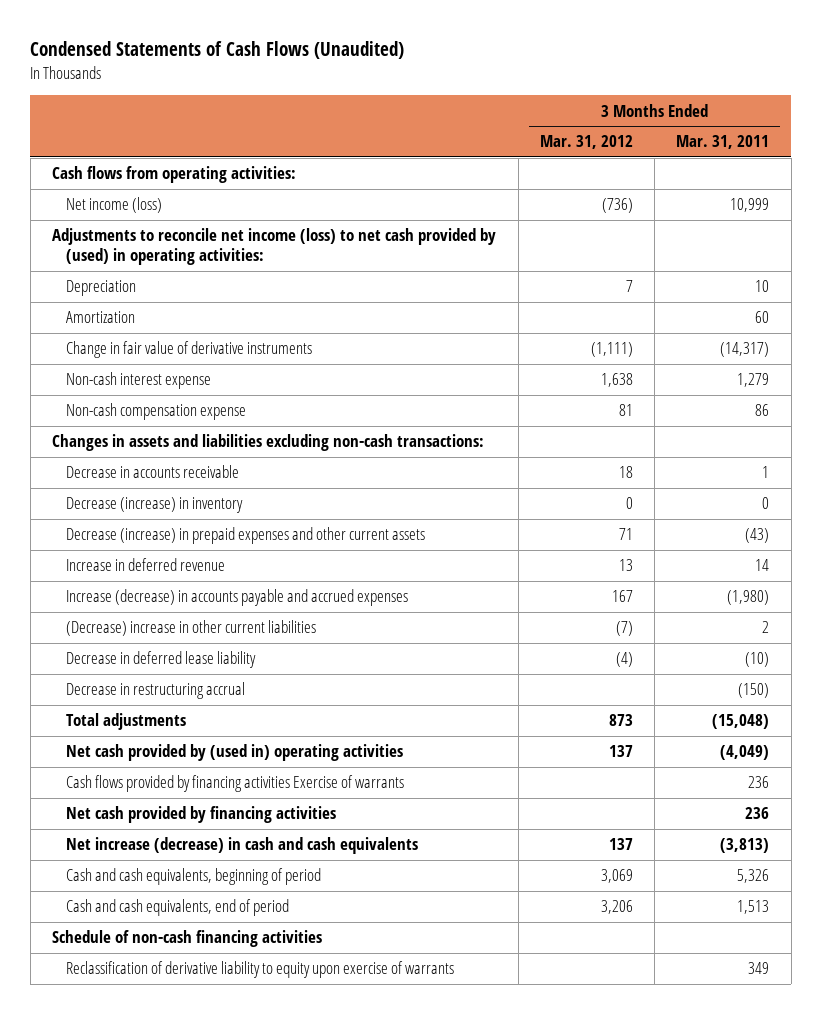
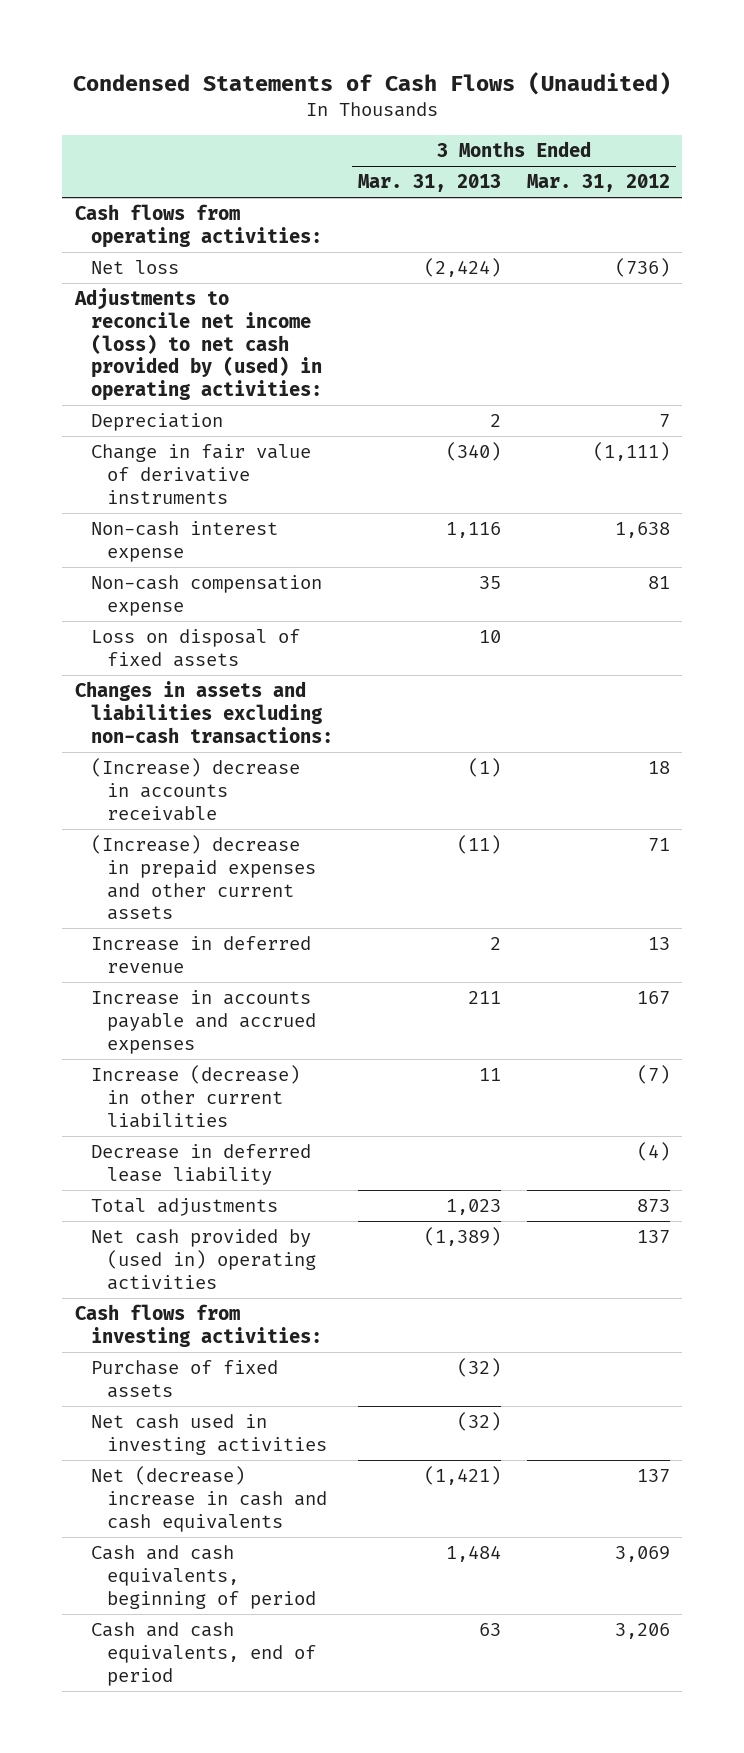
[676,135,770,150] Mar. 31, 2011 -> none
none -> [358,174,502,193] Mar. 31, 2013
[66,197,163,214] Net income (loss) -> [90,260,179,275] Net loss
[66,311,136,324] Amortization -> none
none -> [90,629,300,667] Loss on disposal of fixed assets
[66,497,244,514] Decrease (increase) in inventory -> none
[66,465,240,479] Decrease in accounts receivable -> [90,758,300,821] (Increase) decrease in accounts receivable
[66,527,426,545] Decrease (increase) in prepaid expenses and other current assets -> [90,835,317,921] (Increase) decrease in prepaid expenses and other current assets
[66,589,409,607] Increase (decrease) in accounts payable and accrued expenses -> [90,990,317,1054] Increase in accounts payable and accrued expenses
[66,620,317,637] (Decrease) increase in other current liabilities -> [90,1065,300,1128] Increase (decrease) in other current liabilities
[66,682,246,700] Decrease in restructuring accrual -> none
[66,775,405,793] Cash flows provided by financing activities Exercise of warrants -> none
[66,806,337,824] Net cash provided by financing activities -> none
none -> [74,1304,322,1347] Cash flows from investing activities:
none -> [90,1360,278,1398] Purchase of fixed assets
none -> [90,1414,328,1455] Net cash used in investing activities
[66,837,419,855] Net increase (decrease) in cash and cash equivalents -> [90,1466,328,1532] Net (decrease) increase in cash and cash equivalents
[52,930,323,948] Schedule of non-cash financing activities -> none
[66,961,455,979] Reclassification of derivative liability to equity upon exercise of warrants -> none

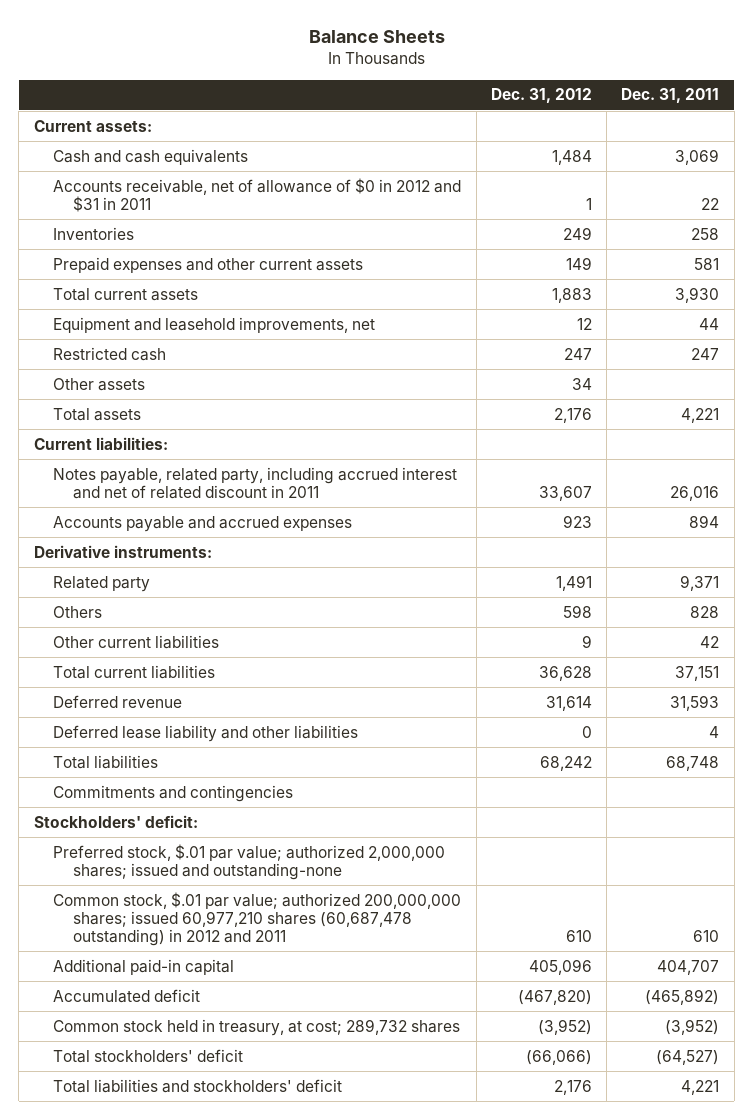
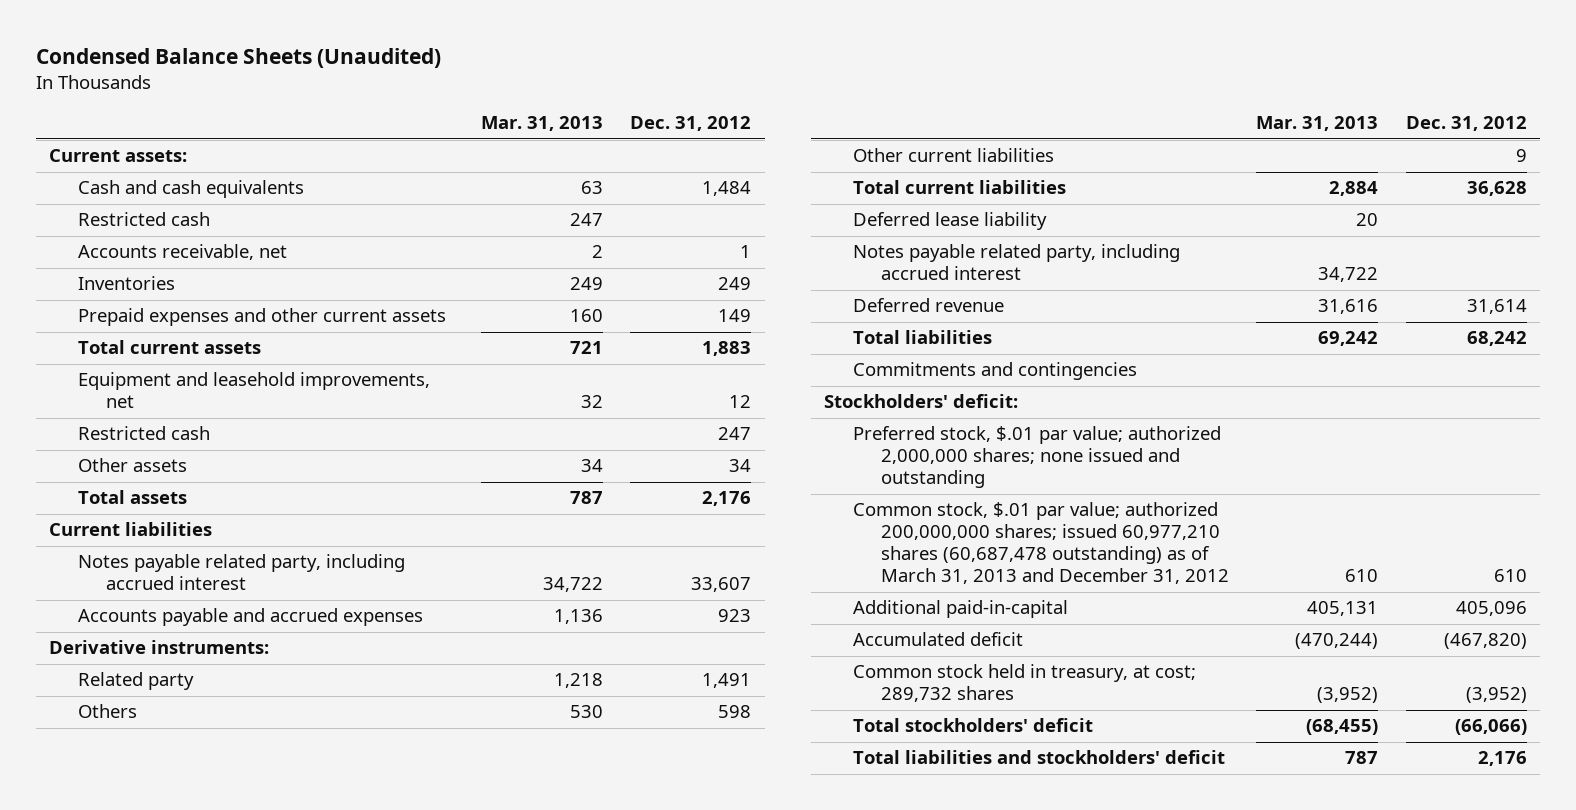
[308,30,445,44] Balance Sheets -> [35,47,441,68] Condensed Balance Sheets (Unaudited)
[621,88,720,104] Dec. 31, 2011 -> none
none -> [481,116,604,132] Mar. 31, 2013
none -> [77,212,210,227] Restricted cash
[53,177,462,212] Accounts receivable, net of allowance of $0 in 2012 and $31 in 2011 -> [77,244,287,261] Accounts receivable, net
[33,436,168,450] Current liabilities: -> [49,522,213,537] Current liabilities
[53,466,458,499] Notes payable, related party, including accrued interest and net of related discount in 2011 -> [77,554,405,591] Notes payable related party, including accrued interest
none -> [852,212,1047,231] Deferred lease liability
none -> [852,244,1180,281] Notes payable related party, including accrued interest
[53,724,359,742] Deferred lease liability and other liabilities -> none
[53,843,446,880] Preferred stock, $.01 par value; authorized 2,000,000 shares; issued and outstanding-none -> [852,426,1221,489] Preferred stock, $.01 par value; authorized 2,000,000 shares; none issued and outstanding
[53,891,462,946] Common stock, $.01 par value; authorized 200,000,000 shares; issued 60,977,210 shares (60,687,478 outstanding) in 2012 and 2011 -> [852,502,1230,585] Common stock, $.01 par value; authorized 200,000,000 shares; issued 60,977,210 shares (60,687,478 outstanding) as of March 31, 2013 and December 31, 2012
[53,958,235,975] Additional paid-in capital -> [852,600,1068,619] Additional paid-in-capital

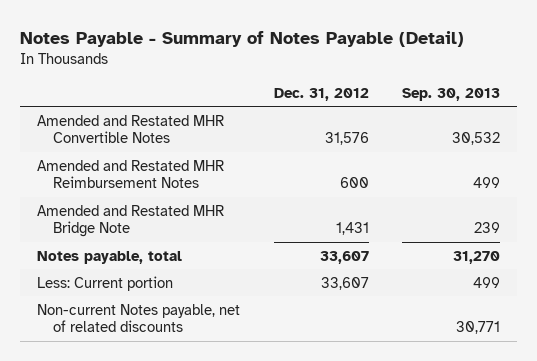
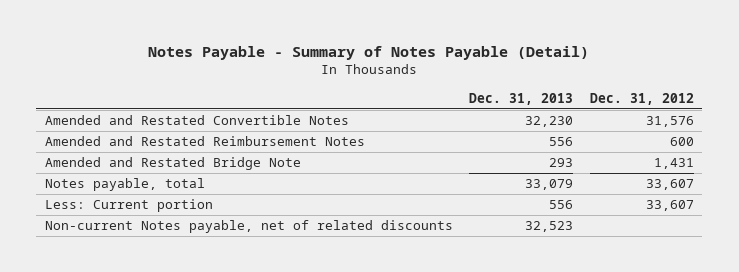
[402,87,501,101] Sep. 30, 2013 -> none
none -> [469,92,574,105] Dec. 31, 2013
[36,114,224,144] Amended and Restated MHR Convertible Notes -> [44,115,349,126] Amended and Restated Convertible Notes
[36,159,224,189] Amended and Restated MHR Reimbursement Notes -> [44,136,365,147] Amended and Restated Reimbursement Notes
[36,204,224,238] Amended and Restated MHR Bridge Note -> [44,157,301,171] Amended and Restated Bridge Note

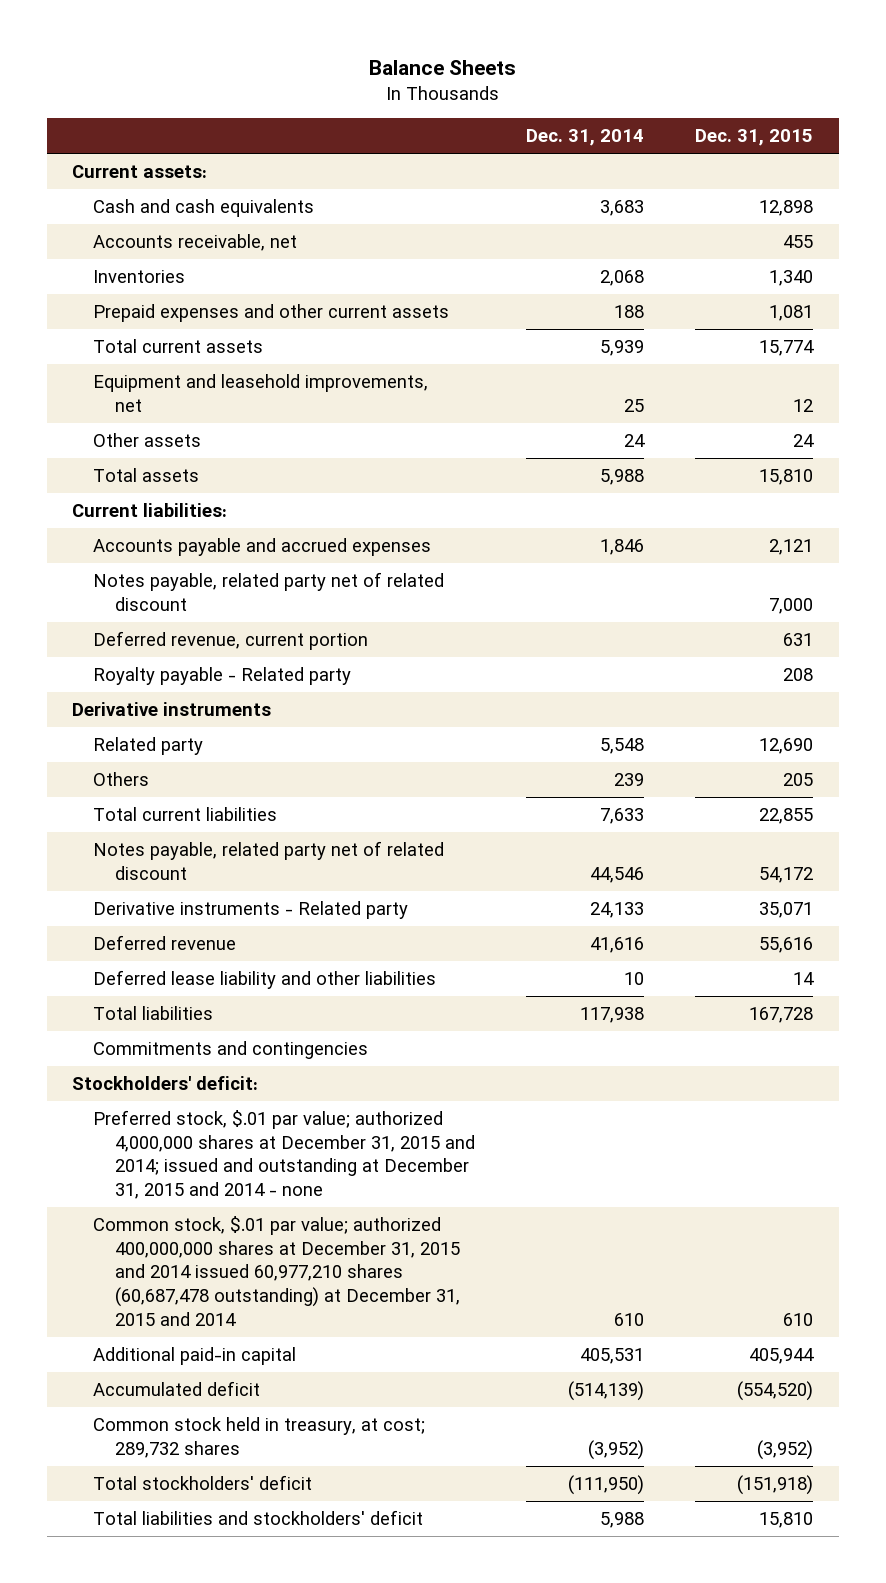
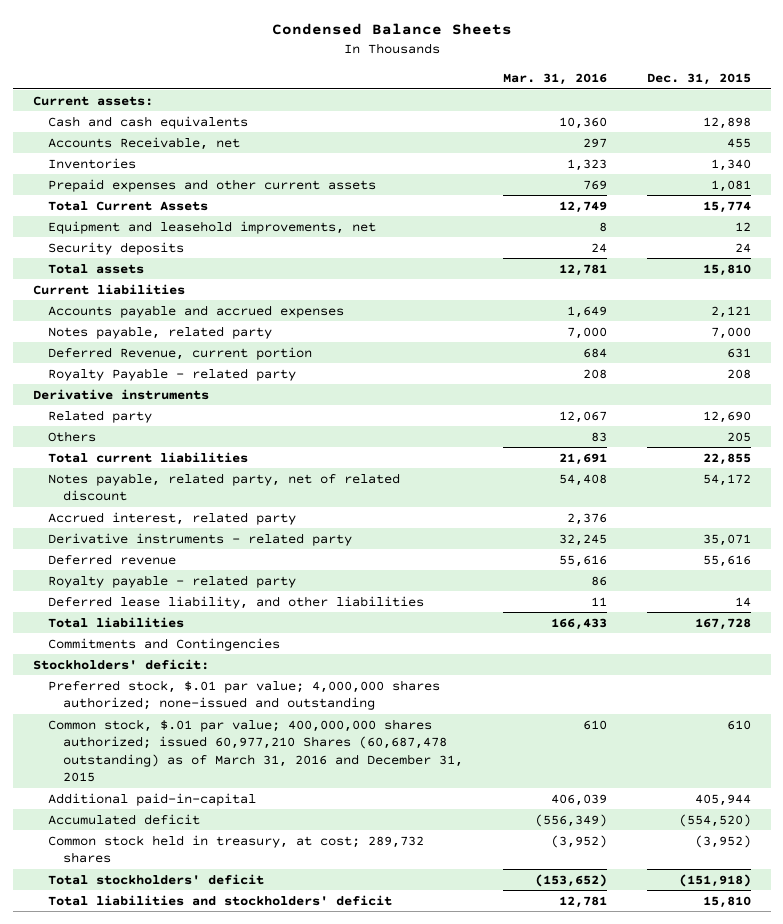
[368,60,516,76] Balance Sheets -> [271,23,512,36] Condensed Balance Sheets
[525,129,644,147] Dec. 31, 2014 -> none
none -> [502,73,607,86] Mar. 31, 2016
[93,233,298,251] Accounts receivable, net -> [47,136,240,150] Accounts Receivable, net
[93,338,264,353] Total current assets -> [47,200,208,211] Total Current Assets
[93,432,202,447] Other assets -> none
none -> [47,241,184,255] Security deposits
[72,502,228,517] Current liabilities: -> [32,283,185,295] Current liabilities
[93,571,445,611] Notes payable, related party net of related discount -> [47,325,272,339] Notes payable, related party
[93,630,369,650] Deferred revenue, current portion -> [47,346,312,360] Deferred Revenue, current portion
[93,666,352,685] Royalty payable - Related party -> [47,367,296,381] Royalty Payable - related party
[93,840,445,880] Notes payable, related party net of related discount -> [47,472,400,502] Notes payable, related party, net of related discount
none -> [47,511,296,525] Accrued interest, related party
[93,900,409,919] Derivative instruments - Related party -> [47,532,352,546] Derivative instruments - related party
none -> [47,574,296,588] Royalty payable - related party
[93,969,437,989] Deferred lease liability and other liabilities -> [47,595,424,609] Deferred lease liability, and other liabilities
[93,1040,369,1059] Commitments and contingencies -> [47,637,280,651] Commitments and Contingencies
[93,1109,475,1200] Preferred stock, $.01 par value; authorized 4,000,000 shares at December 31, 2015 and 2014; issued and outstanding at December 31, 2015 and 2014 - none -> [47,679,440,711] Preferred stock, $.01 par value; 4,000,000 shares authorized; none-issued and outstanding
[93,1215,460,1326] Common stock, $.01 par value; authorized 400,000,000 shares at December 31, 2015 and 2014 issued 60,977,210 shares (60,687,478 outstanding) at December 31, 2015 and 2014 -> [47,718,464,783] Common stock, $.01 par value; 400,000,000 shares authorized; issued 60,977,210 Shares (60,687,478 outstanding) as of March 31, 2016 and December 31, 2015
[93,1346,297,1365] Additional paid-in capital -> [47,792,256,806] Additional paid-in-capital

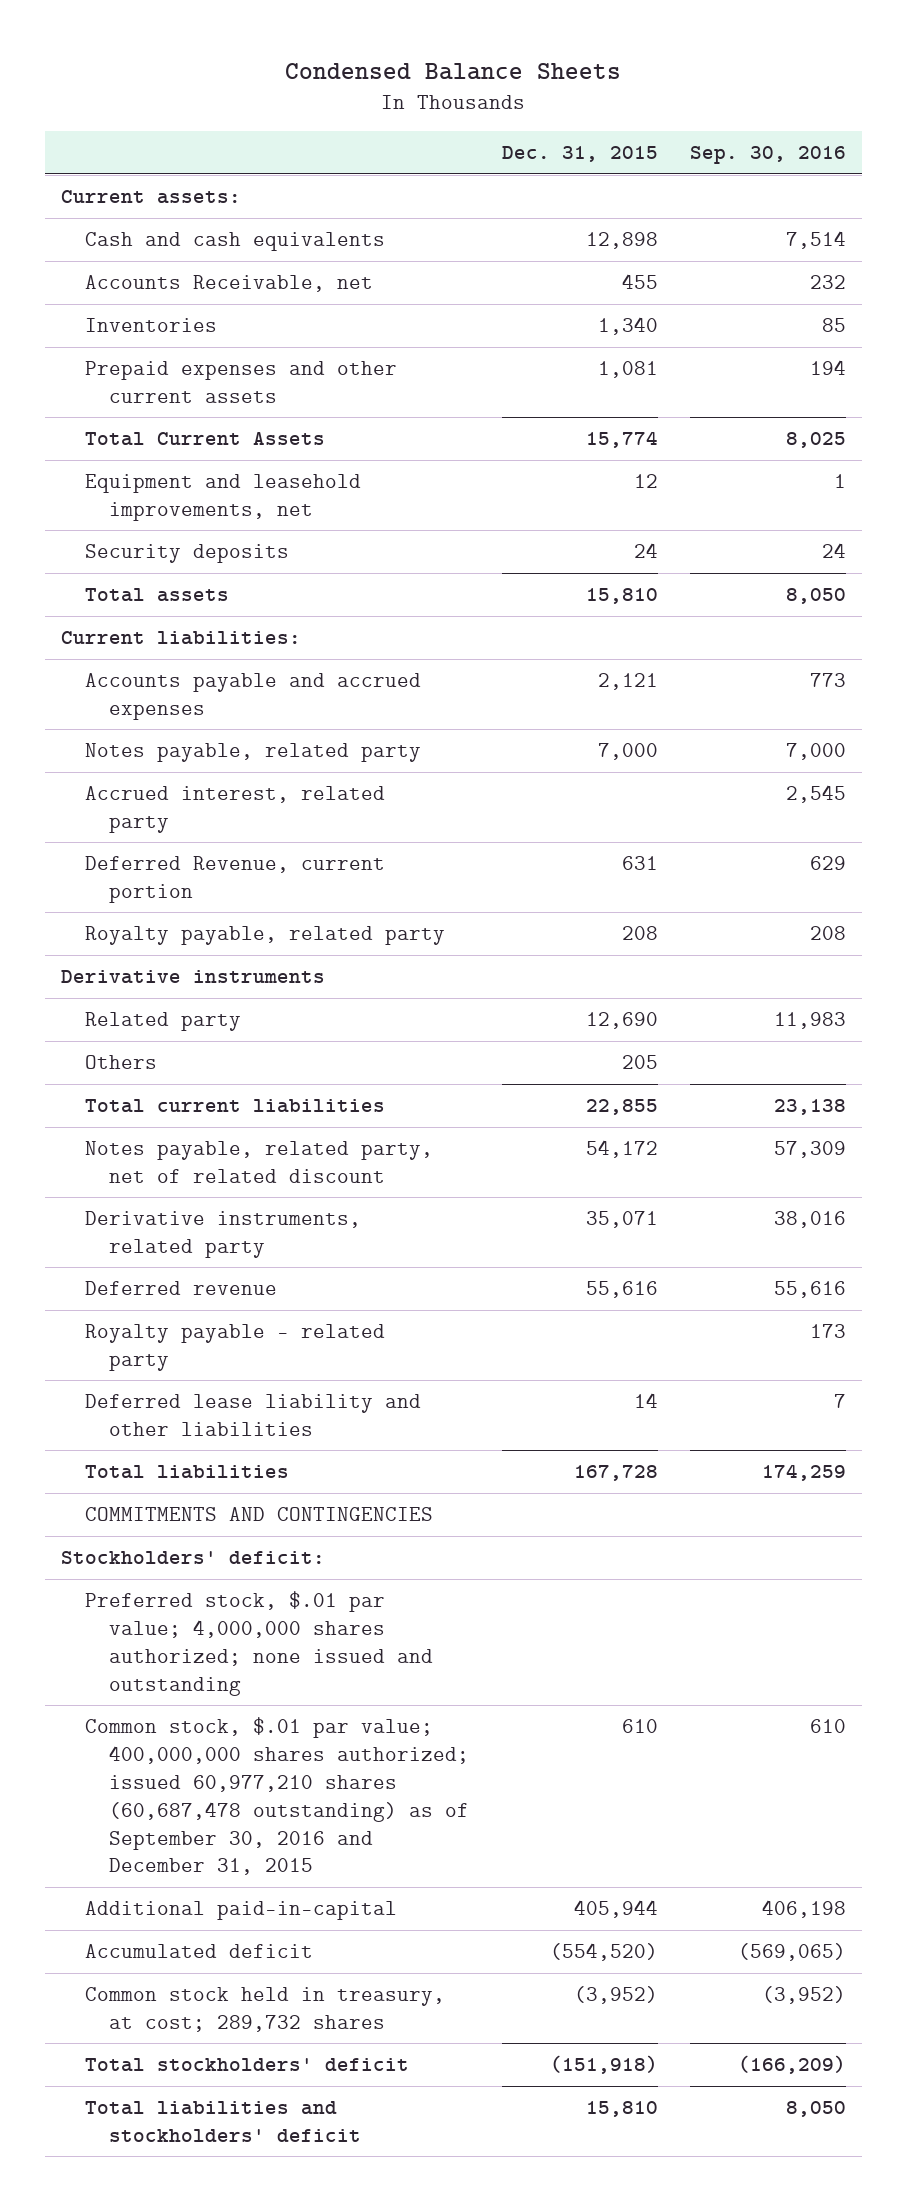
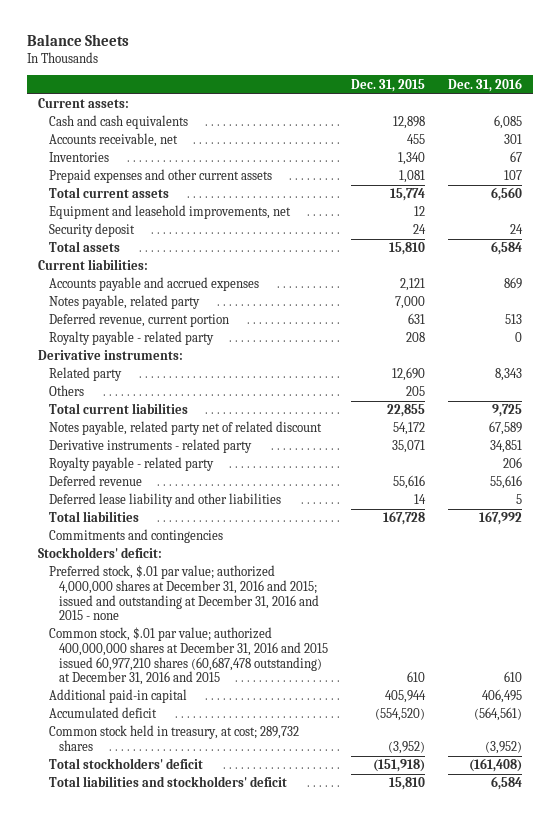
[285,63,622,81] Condensed Balance Sheets -> [26,34,129,47] Balance Sheets
[689,146,846,165] Sep. 30, 2016 -> none
none -> [447,77,522,92] Dec. 31, 2016
[85,274,374,292] Accounts Receivable, net -> [48,133,178,148] Accounts receivable, net
[85,431,326,446] Total Current Assets -> [48,187,169,199] Total current assets
[85,543,290,563] Security deposits -> [48,223,135,238] Security deposit
[85,785,386,833] Accrued interest, related party -> none
[85,855,386,903] Deferred Revenue, current portion -> [48,313,229,328] Deferred revenue, current portion
[85,925,446,945] Royalty payable, related party -> [48,331,214,346] Royalty payable - related party
[61,969,326,984] Derivative instruments -> [38,350,184,361] Derivative instruments:
[85,1140,434,1183] Notes payable, related party, net of related discount -> [48,421,322,436] Notes payable, related party net of related discount
[85,1210,362,1258] Derivative instruments, related party -> [48,439,252,454] Derivative instruments - related party
[85,1280,278,1295] Deferred revenue -> [48,475,142,487] Deferred revenue
[85,1506,434,1521] COMMITMENTS AND CONTINGENCIES -> [48,529,223,544] Commitments and contingencies
[85,1590,434,1696] Preferred stock, $.01 par value; 4,000,000 shares authorized; none issued and outstanding -> [48,565,320,621] Preferred stock, $.01 par value; authorized 4,000,000 shares at December 31, 2016 and 2015; issued and outstanding at December 31, 2016 and 2015 - none
[85,1716,470,1876] Common stock, $.01 par value; 400,000,000 shares authorized; issued 60,977,210 shares (60,687,478 outstanding) as of September 30, 2016 and December 31, 2015 -> [48,627,329,686] Common stock, $.01 par value; authorized 400,000,000 shares at December 31, 2016 and 2015 issued 60,977,210 shares (60,687,478 outstanding) at December 31, 2016 and 2015
[85,1900,398,1920] Additional paid-in-capital -> [48,689,187,704] Additional paid-in capital

